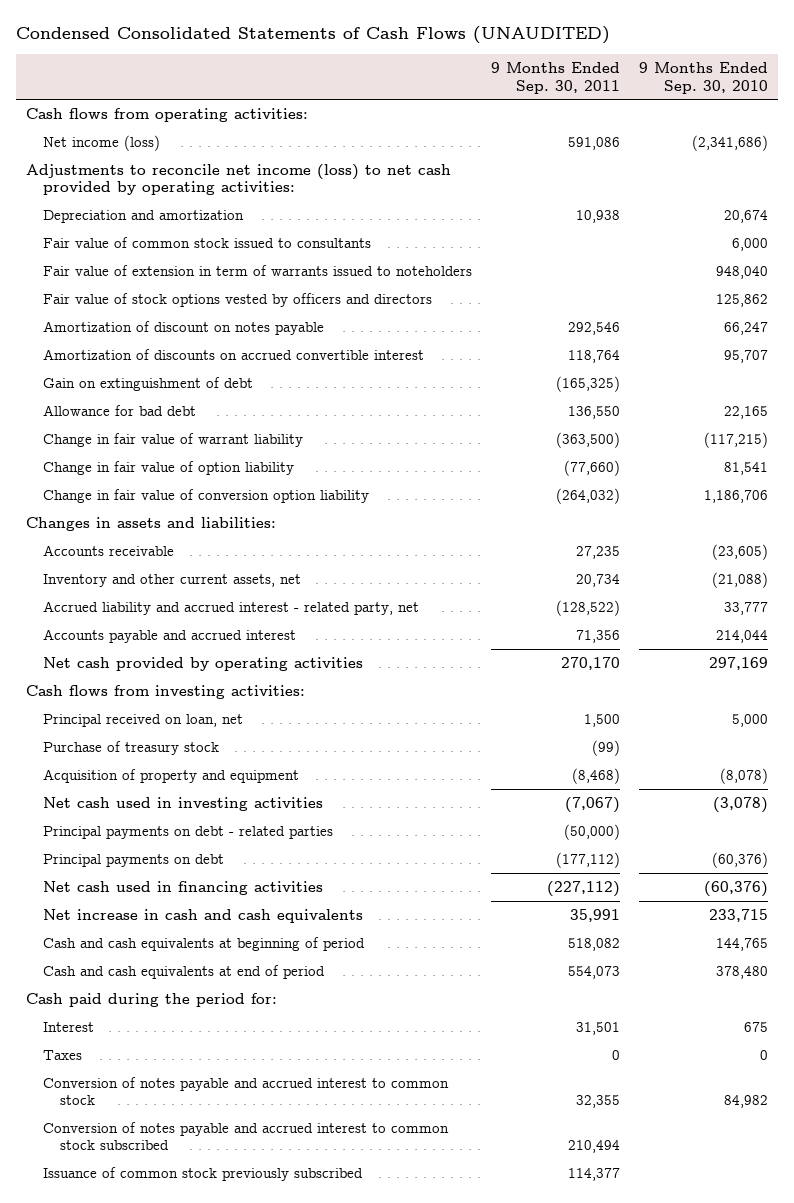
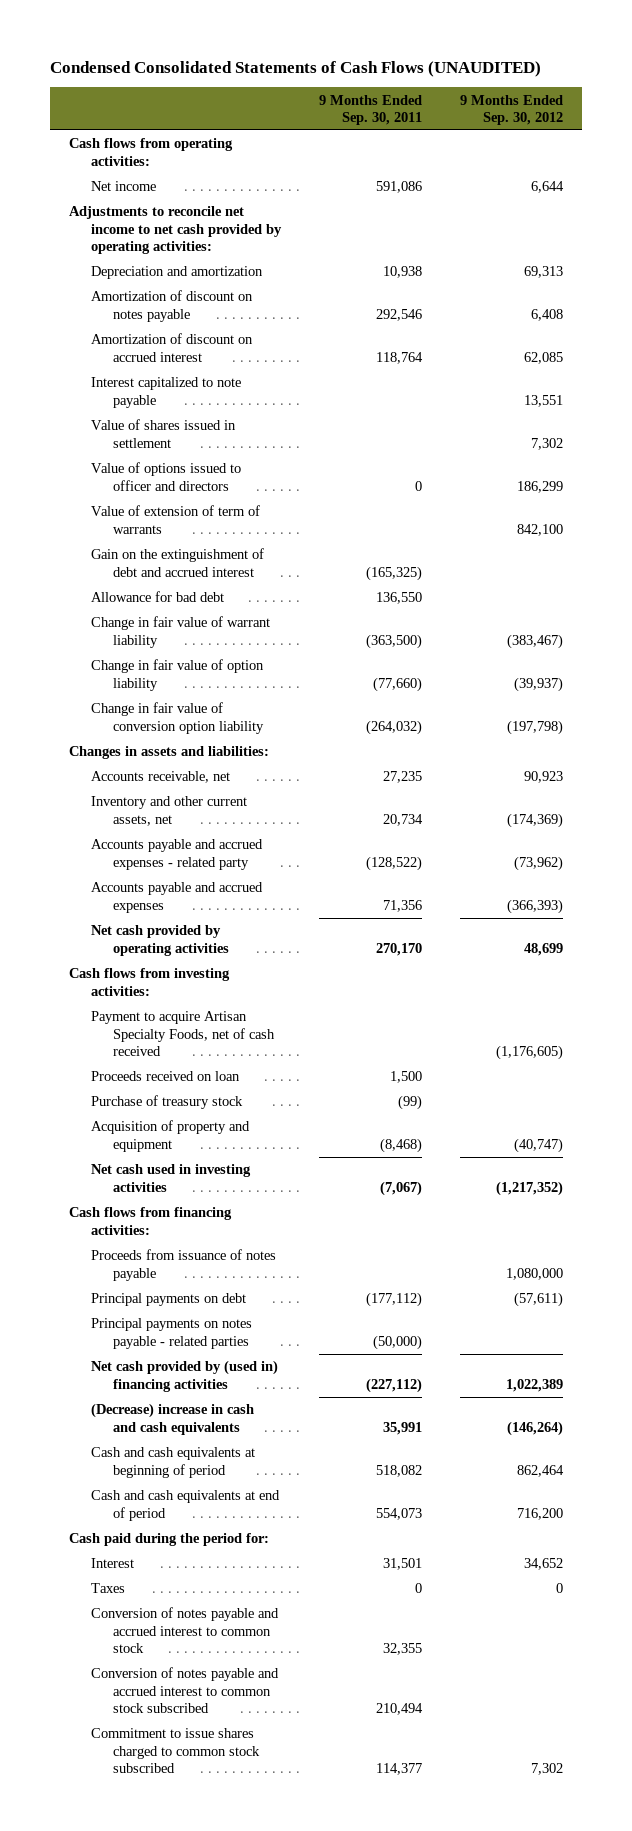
[639,62,769,94] 9 Months Ended Sep. 30, 2010 -> none
none -> [460,94,564,126] 9 Months Ended Sep. 30, 2012
[42,135,160,152] Net income (loss) -> [91,181,157,192] Net income
[25,164,451,196] Adjustments to reconcile net income (loss) to net cash provided by operating activities: -> [68,206,283,255] Adjustments to reconcile net income to net cash provided by operating activities:
[42,237,371,249] Fair value of common stock issued to consultants -> none
[42,265,472,277] Fair value of extension in term of warrants issued to noteholders -> none
[42,293,432,308] Fair value of stock options vested by officers and directors -> none
[42,349,424,361] Amortization of discounts on accrued convertible interest -> [91,333,254,362] Amortization of discount on accrued interest
none -> [91,377,242,408] Interest capitalized to note payable
none -> [91,419,237,448] Value of shares issued in settlement
none -> [91,462,242,491] Value of options issued to officer and directors
none -> [91,505,261,534] Value of extension of term of warrants
[42,377,253,392] Gain on extinguishment of debt -> [91,548,265,577] Gain on the extinguishment of debt and accrued interest
[42,545,174,557] Accounts receivable -> [91,771,231,784] Accounts receivable, net
[42,601,419,616] Accrued liability and accrued interest - related party, net -> [91,839,264,870] Accounts payable and accrued expenses - related party
[42,629,296,644] Accounts payable and accrued interest -> [91,882,264,913] Accounts payable and accrued expenses
none -> [91,1011,276,1057] Payment to acquire Artisan Specialty Foods, net of cash received
[42,714,243,728] Principal received on loan, net -> [91,1071,241,1082] Proceeds received on loan
[42,826,333,840] Principal payments on debt - related parties -> none
none -> [68,1207,232,1235] Cash flows from financing activities:
none -> [91,1249,277,1281] Proceeds from issuance of notes payable
none -> [91,1318,253,1349] Principal payments on notes payable - related parties
[42,881,323,896] Net cash used in financing activities -> [91,1360,279,1392] Net cash provided by (used in) financing activities
[42,909,363,924] Net increase in cash and cash equivalents -> [91,1403,255,1435] (Decrease) increase in cash and cash equivalents
[42,1167,363,1182] Issuance of common stock previously subscribed -> [91,1728,261,1774] Commitment to issue shares charged to common stock subscribed

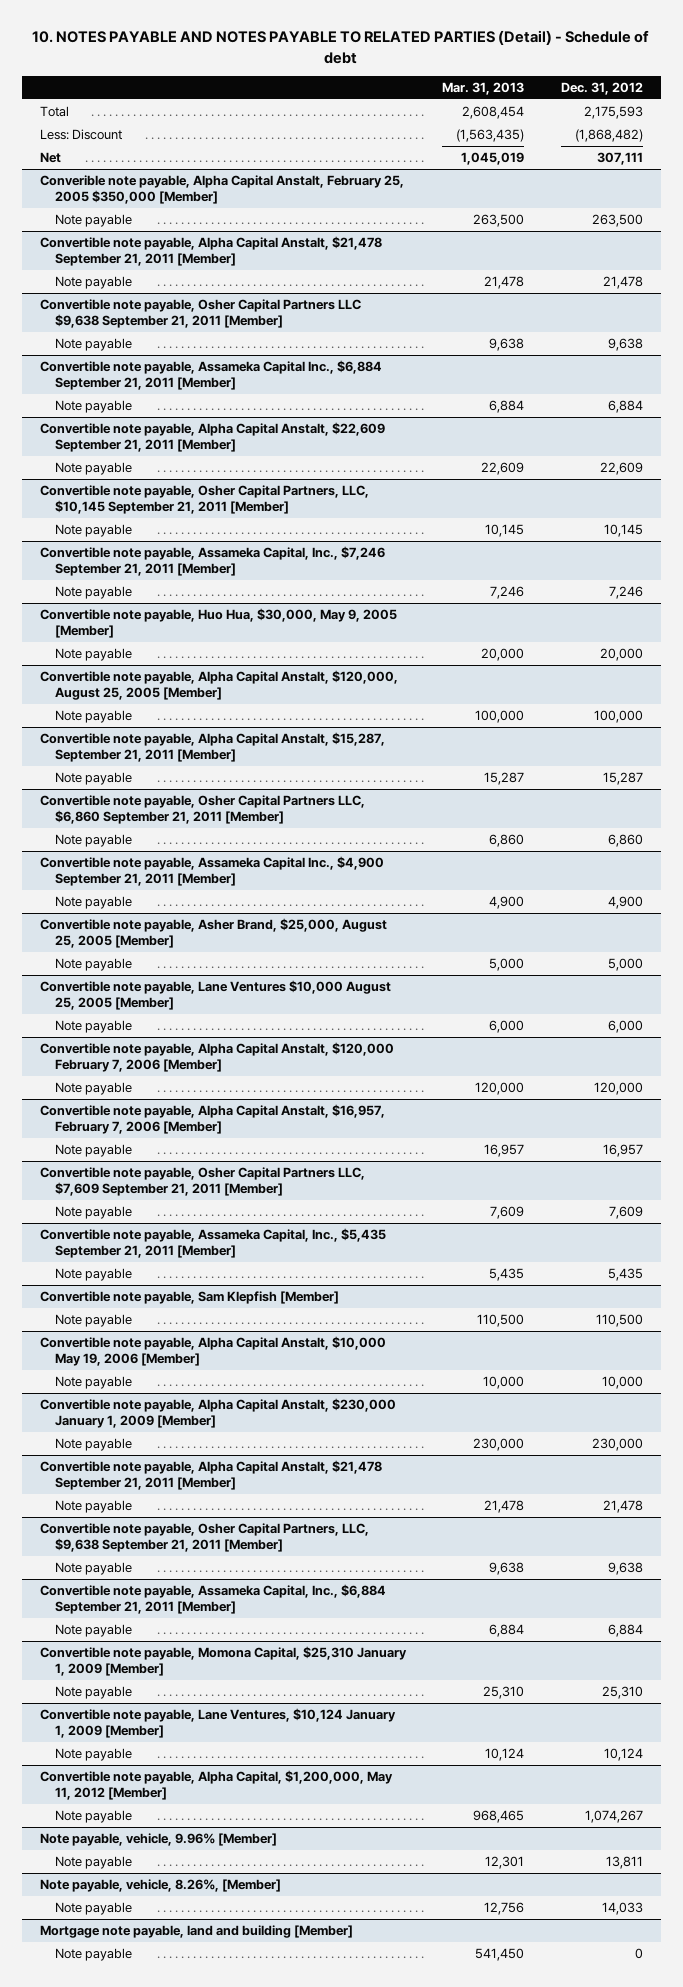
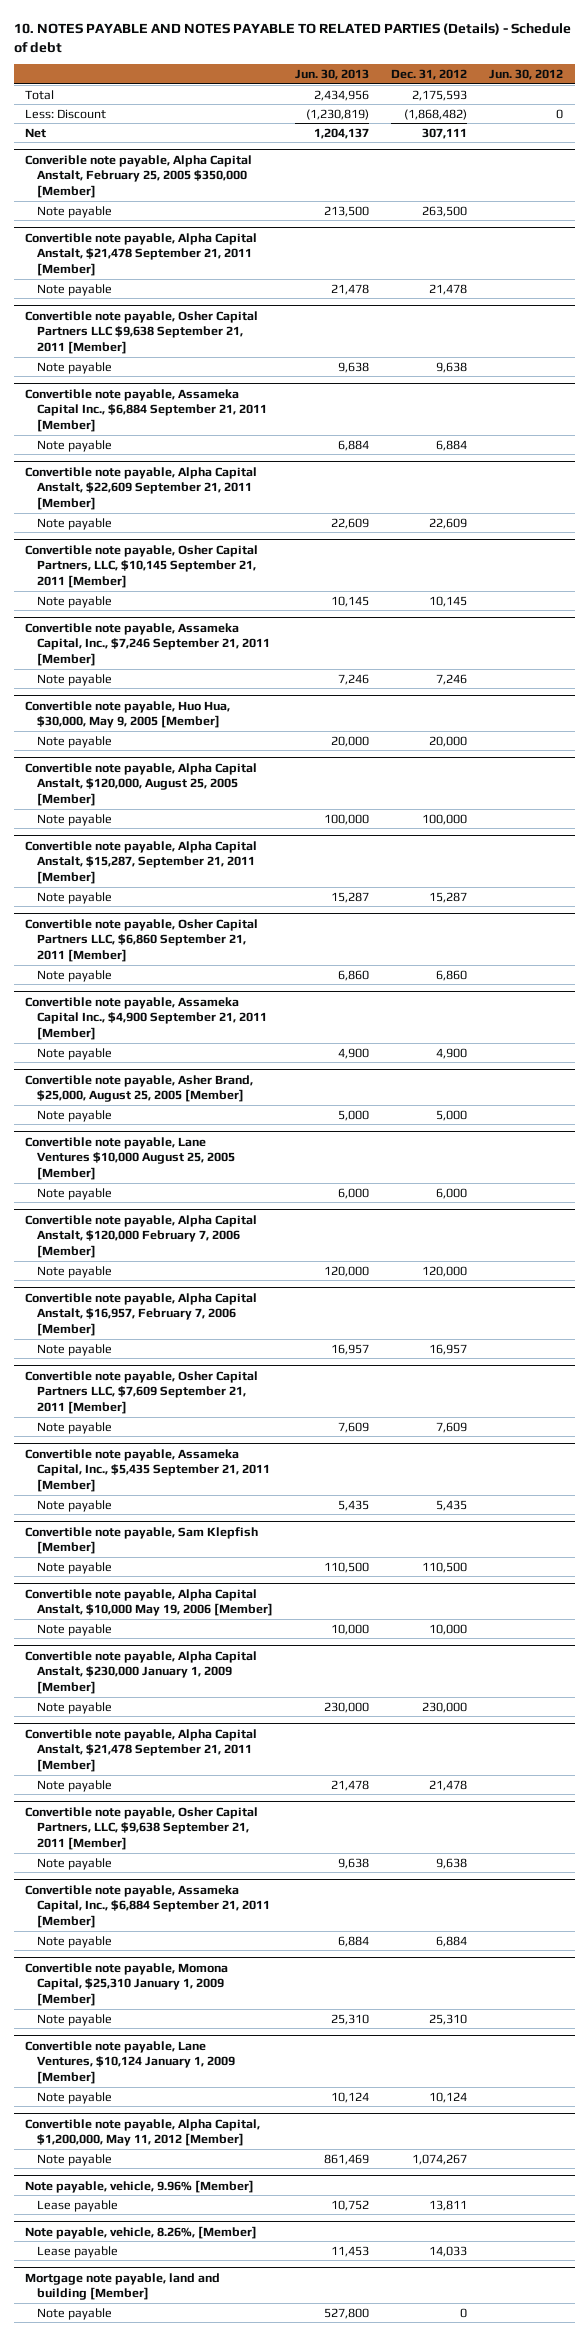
[32,30,650,64] 10. NOTES PAYABLE AND NOTES PAYABLE TO RELATED PARTIES (Detail) - Schedule of debt -> [13,22,571,54] 10. NOTES PAYABLE AND NOTES PAYABLE TO RELATED PARTIES (Details) - Schedule of debt
[442,81,525,95] Mar. 31, 2013 -> none
none -> [294,68,369,80] Jun. 30, 2013
none -> [489,68,564,80] Jun. 30, 2012
[55,1856,133,1870] Note payable -> [36,2199,118,2212] Lease payable
[55,1902,133,1916] Note payable -> [36,2245,118,2258] Lease payable

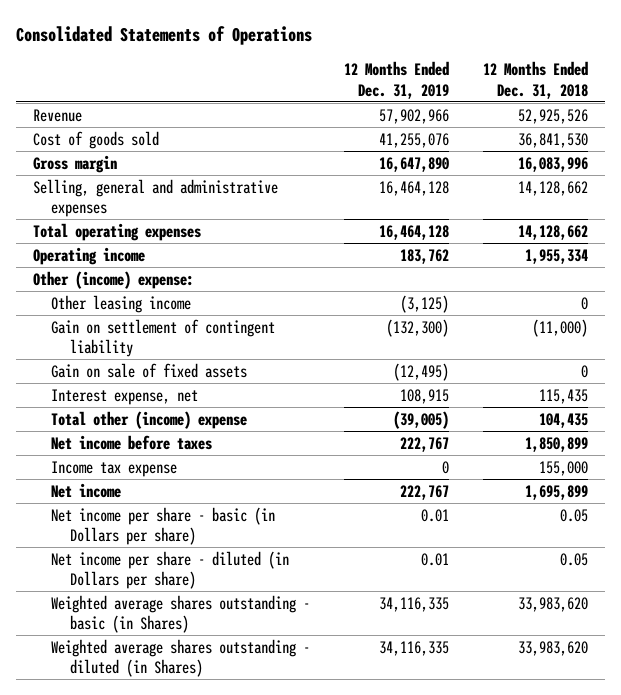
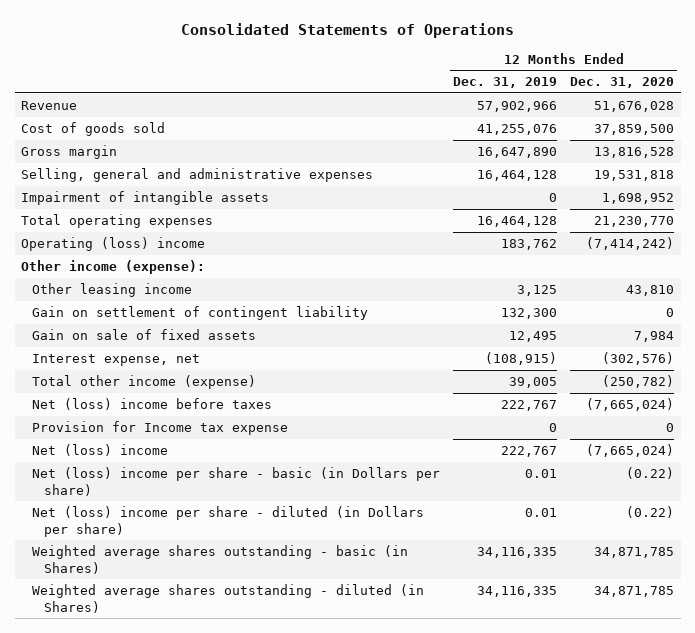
[483,61,589,99] 12 Months Ended Dec. 31, 2018 -> none
none -> [570,77,675,89] Dec. 31, 2020
none -> [21,190,270,205] Impairment of intangible assets
[32,246,145,265] Operating income -> [21,236,206,251] Operating (loss) income
[32,270,194,289] Other (income) expense: -> [21,259,206,274] Other income (expense):
[400,294,450,313] (3,125) -> [517,284,558,296] 3,125
[386,318,450,337] (132,300) -> [501,307,558,319] 132,300
[393,362,450,381] (12,495) -> [509,330,558,342] 12,495
[400,388,450,404] 108,915 -> [485,351,558,365] (108,915)
[51,410,248,429] Total other (income) expense -> [32,374,257,389] Total other income (expense)
[393,410,450,429] (39,005) -> [509,376,558,388] 39,005
[51,434,213,450] Net income before taxes -> [32,397,273,410] Net (loss) income before taxes
[51,460,178,477] Income tax expense -> [32,420,289,435] Provision for Income tax expense
[51,482,122,498] Net income -> [32,443,169,456] Net (loss) income
[51,506,276,545] Net income per share - basic (in Dollars per share) -> [32,466,441,496] Net (loss) income per share - basic (in Dollars per share)
[51,550,290,589] Net income per share - diluted (in Dollars per share) -> [32,505,425,537] Net (loss) income per share - diluted (in Dollars per share)

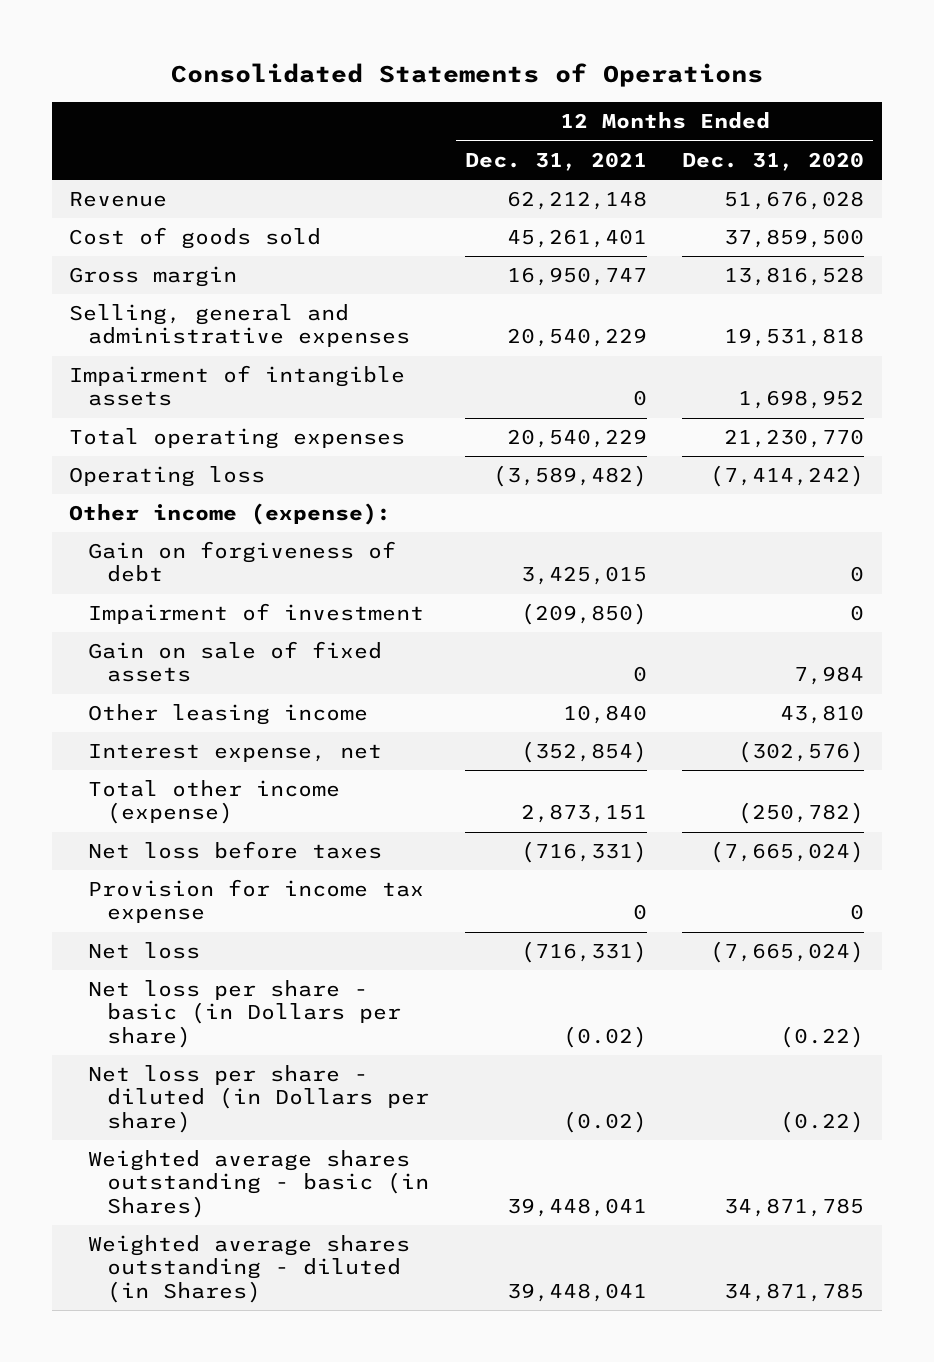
[453,77,558,89] Dec. 31, 2019 -> none
none -> [464,151,647,171] Dec. 31, 2021
[21,236,206,251] Operating (loss) income -> [69,466,266,488] Operating loss
[32,305,369,320] Gain on settlement of contingent liability -> [88,541,397,583] Gain on forgiveness of debt
none -> [88,603,425,625] Impairment of investment
[32,282,193,297] Other leasing income -> [88,704,369,726] Other leasing income
[32,397,273,410] Net (loss) income before taxes -> [88,841,383,860] Net loss before taxes
[32,420,289,435] Provision for Income tax expense -> [88,879,425,924] Provision for income tax expense
[32,443,169,456] Net (loss) income -> [88,942,201,960] Net loss
[32,466,441,496] Net (loss) income per share - basic (in Dollars per share) -> [88,980,402,1048] Net loss per share - basic (in Dollars per share)
[32,505,425,537] Net (loss) income per share - diluted (in Dollars per share) -> [88,1065,430,1133] Net loss per share - diluted (in Dollars per share)

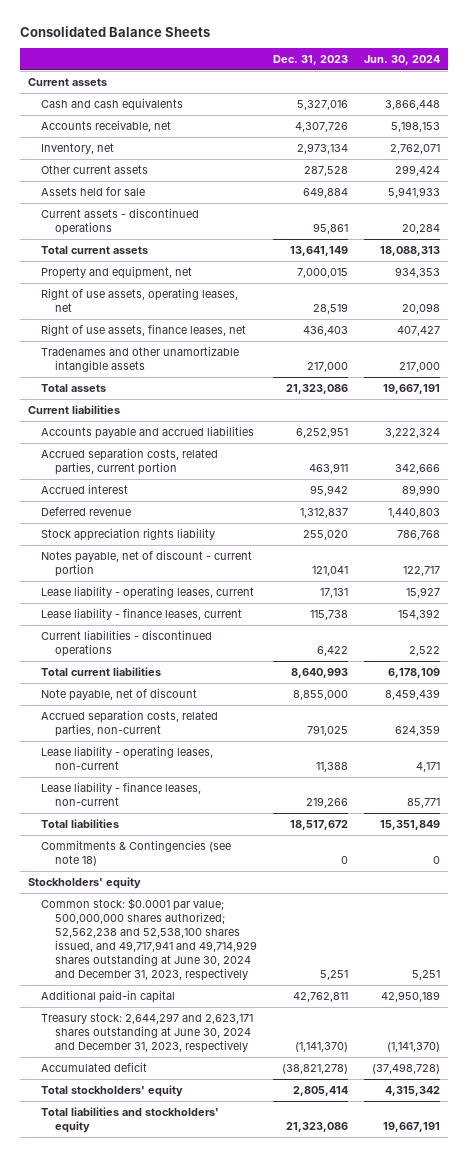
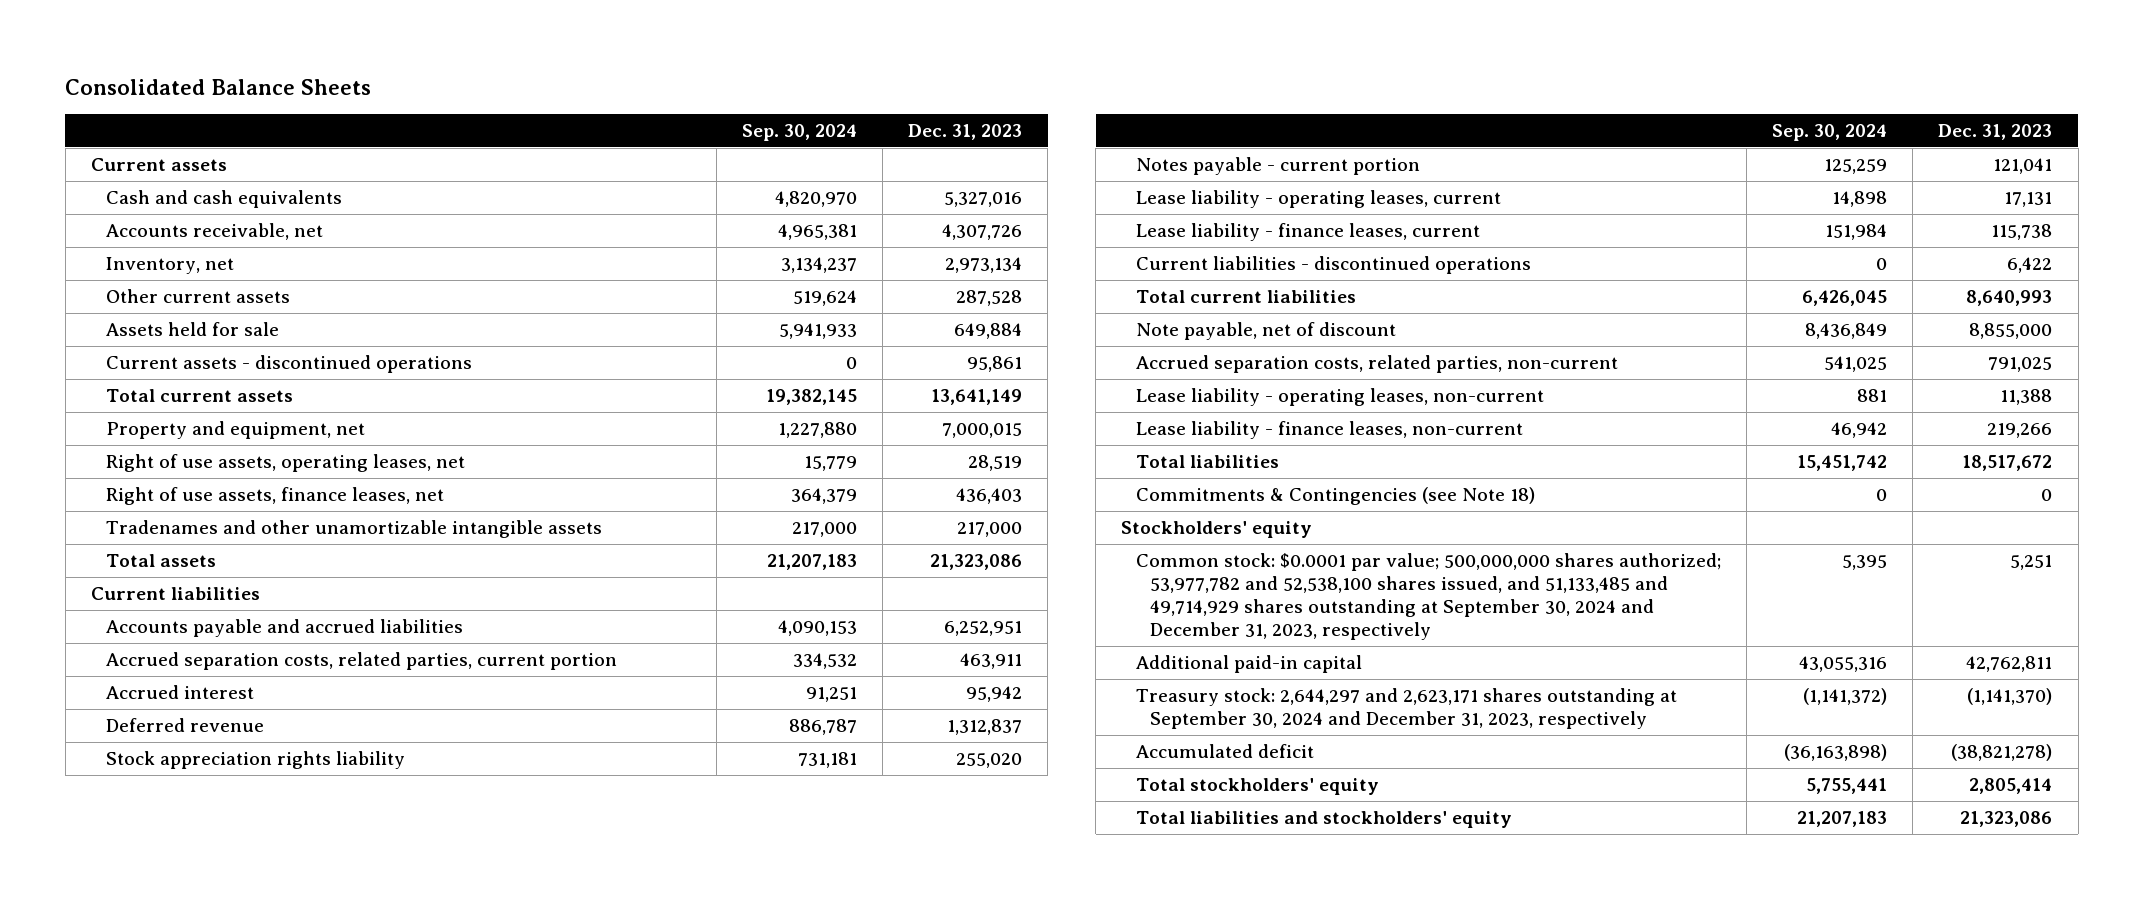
[364,54,441,65] Jun. 30, 2024 -> none
none -> [741,124,857,142] Sep. 30, 2024
[41,549,253,577] Notes payable, net of discount - current portion -> [1135,156,1420,175] Notes payable - current portion
[41,839,232,866] Commitments & Contingencies (see note 18) -> [1135,486,1535,505] Commitments & Contingencies (see Note 18)
[41,897,257,981] Common stock: $0.0001 par value; 500,000,000 shares authorized; 52,562,238 and 52,538,100 shares issued, and 49,717,941 and 49,714,929 shares outstanding at June 30, 2024 and December 31, 2023, respectively -> [1135,552,1721,640] Common stock: $0.0001 par value; 500,000,000 shares authorized; 53,977,782 and 52,538,100 shares issued, and 51,133,485 and 49,714,929 shares outstanding at September 30, 2024 and December 31, 2023, respectively
[41,1012,254,1053] Treasury stock: 2,644,297 and 2,623,171 shares outstanding at June 30, 2024 and December 31, 2023, respectively -> [1135,687,1677,729] Treasury stock: 2,644,297 and 2,623,171 shares outstanding at September 30, 2024 and December 31, 2023, respectively

